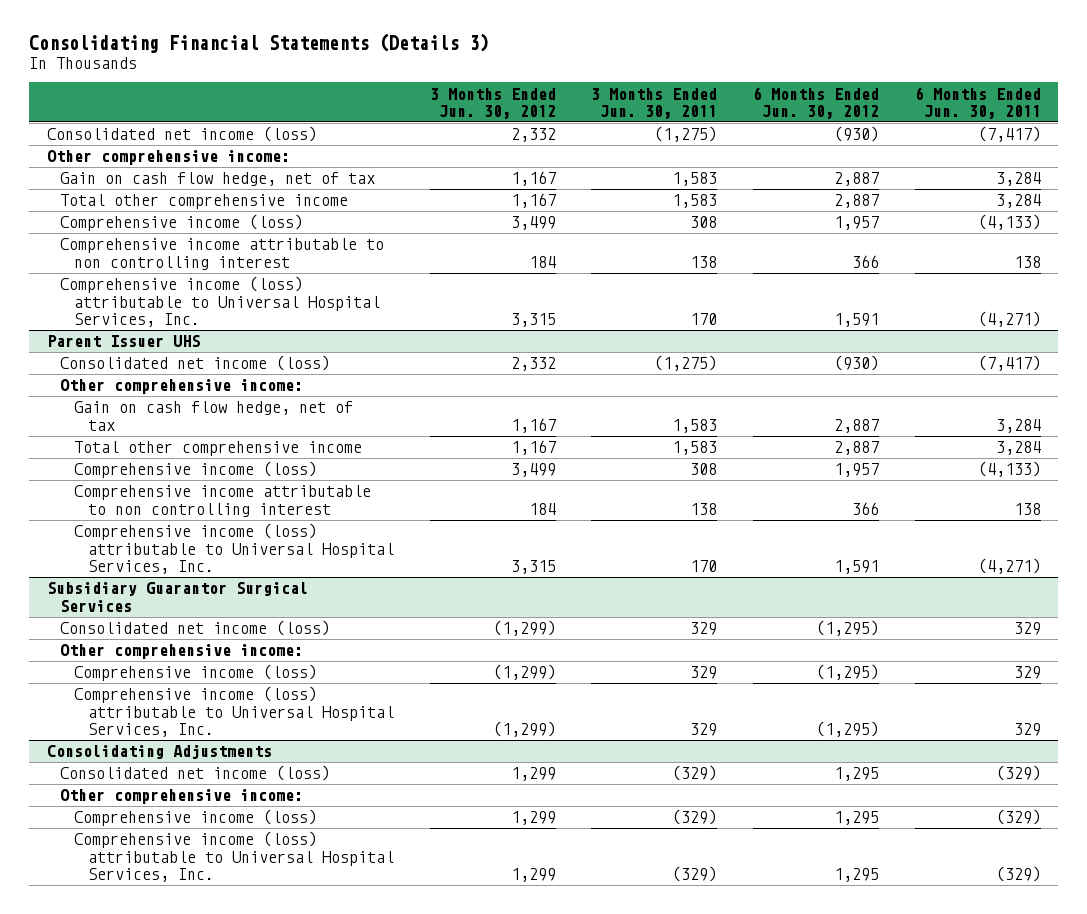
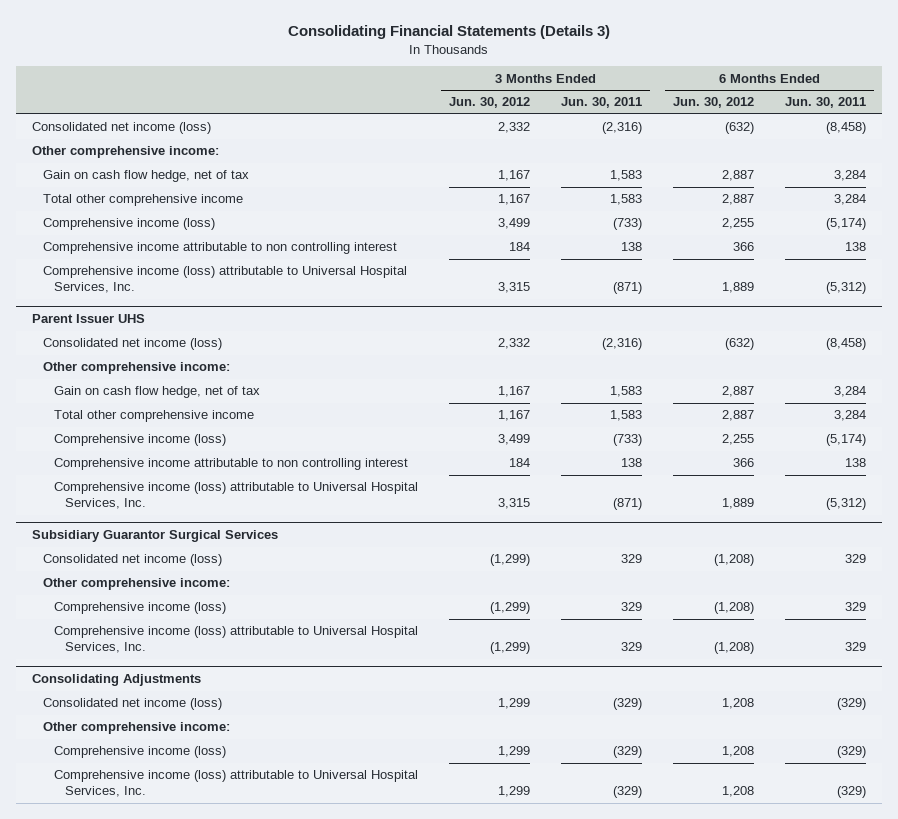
[654,126,718,143] (1,275) -> [602,122,643,135] (2,316)
[833,126,879,143] (930) -> [725,122,755,135] (632)
[977,126,1041,143] (7,417) -> [826,122,867,135] (8,458)
[690,216,718,229] 308 -> [613,218,643,231] (733)
[833,216,879,231] 1,957 -> [722,218,755,230] 2,255
[977,214,1041,231] (4,133) -> [826,218,867,231] (5,174)
[690,313,718,326] 170 -> [613,282,643,295] (871)
[833,313,879,328] 1,591 -> [722,282,755,294] 1,889
[977,311,1041,328] (4,271) -> [826,282,867,295] (5,312)
[654,355,718,372] (1,275) -> [602,338,643,351] (2,316)
[833,355,879,372] (930) -> [725,338,755,351] (632)
[977,355,1041,372] (7,417) -> [826,338,867,351] (8,458)
[690,463,718,476] 308 -> [613,434,643,447] (733)
[833,463,879,478] 1,957 -> [722,434,755,446] 2,255
[977,461,1041,478] (4,133) -> [826,434,867,447] (5,174)
[690,560,718,573] 170 -> [613,498,643,511] (871)
[833,560,879,575] 1,591 -> [722,498,755,510] 1,889
[977,558,1041,575] (4,271) -> [826,498,867,511] (5,312)
[815,620,879,637] (1,295) -> [714,554,755,567] (1,208)
[815,664,879,681] (1,295) -> [714,602,755,615] (1,208)
[815,721,879,738] (1,295) -> [714,642,755,655] (1,208)
[833,767,879,782] 1,295 -> [722,698,755,710] 1,208
[833,811,879,826] 1,295 -> [722,746,755,758] 1,208
[833,868,879,883] 1,295 -> [722,786,755,798] 1,208

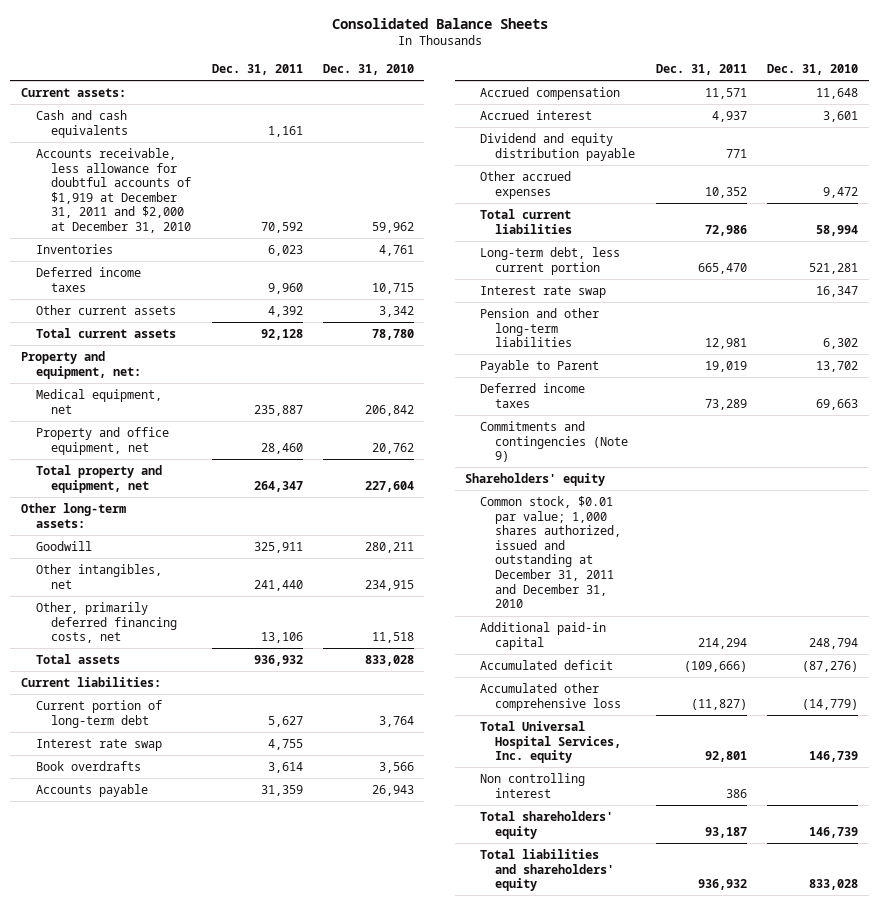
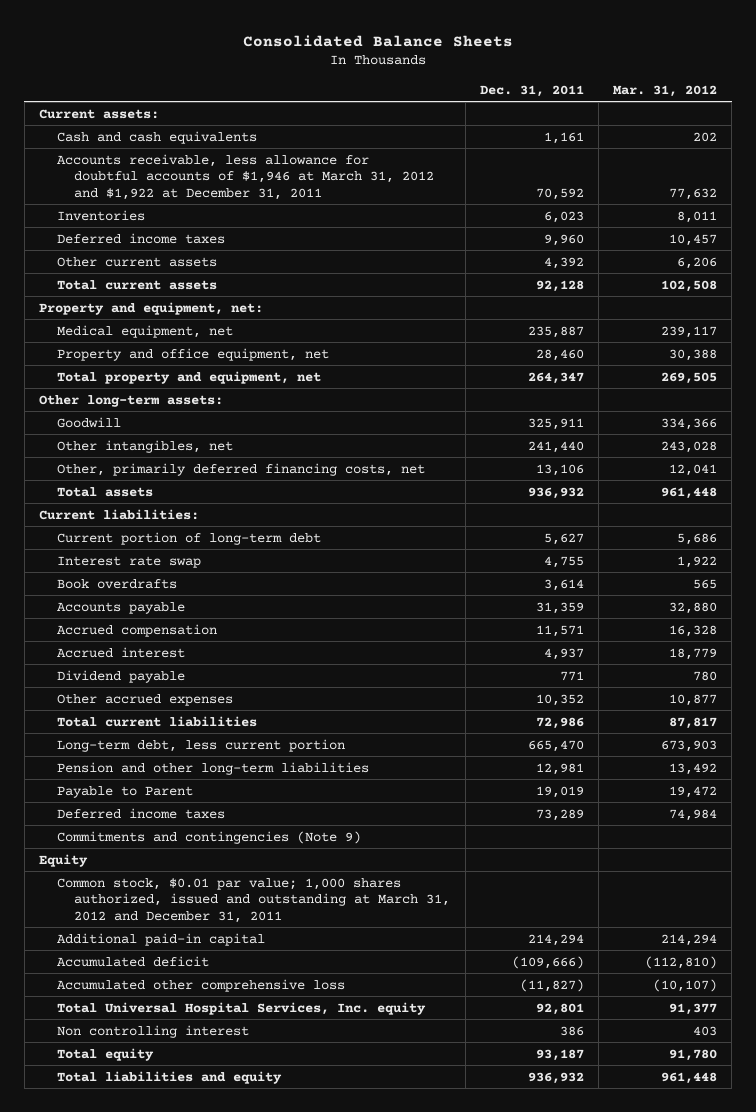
[323,64,415,76] Dec. 31, 2010 -> none
none -> [613,84,718,97] Mar. 31, 2012
[35,147,191,234] Accounts receivable, less allowance for doubtful accounts of $1,919 at December 31, 2011 and $2,000 at December 31, 2010 -> [56,153,435,200] Accounts receivable, less allowance for doubtful accounts of $1,946 at March 31, 2012 and $1,922 at December 31, 2011
[480,132,636,161] Dividend and equity distribution payable -> [56,669,185,683] Dividend payable
[480,285,607,298] Interest rate swap -> none
[464,472,605,486] Shareholders' equity -> [38,853,88,867] Equity
[480,495,622,609] Common stock, $0.01 par value; 1,000 shares authorized, issued and outstanding at December 31, 2011 and December 31, 2010 -> [56,877,451,923] Common stock, $0.01 par value; 1,000 shares authorized, issued and outstanding at March 31, 2012 and December 31, 2011
[480,810,614,839] Total shareholders' equity -> [56,1047,154,1061] Total equity
[480,848,615,892] Total liabilities and shareholders' equity -> [56,1070,282,1084] Total liabilities and equity

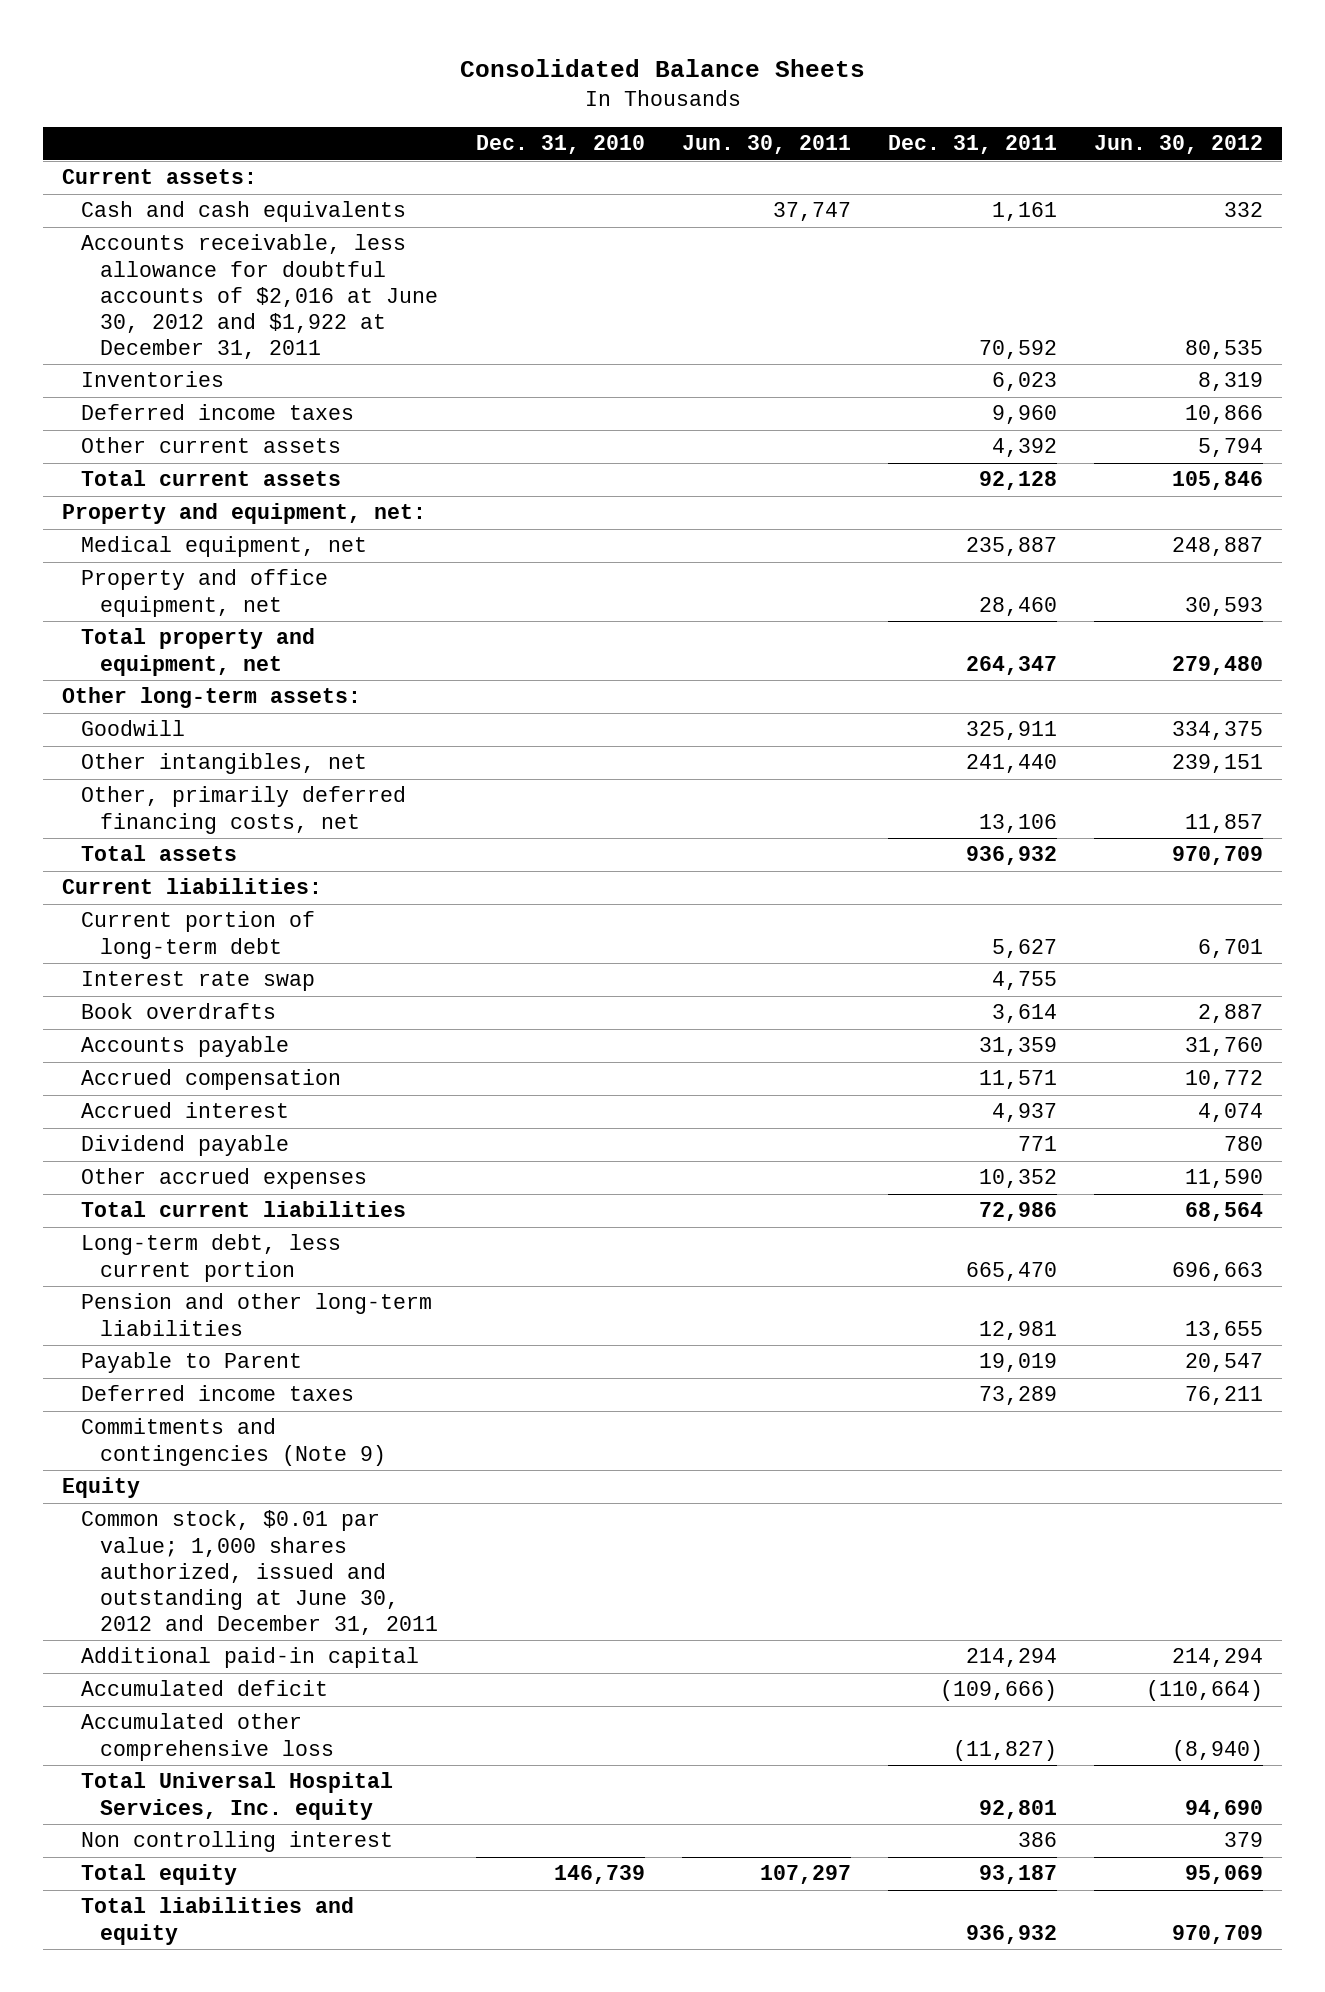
[613,84,718,97] Mar. 31, 2012 -> none
none -> [475,135,645,155] Dec. 31, 2010
none -> [681,135,851,155] Jun. 30, 2011
none -> [1094,135,1264,155] Jun. 30, 2012
[56,153,435,200] Accounts receivable, less allowance for doubtful accounts of $1,946 at March 31, 2012 and $1,922 at December 31, 2011 -> [81,234,439,359] Accounts receivable, less allowance for doubtful accounts of $2,016 at June 30, 2012 and $1,922 at December 31, 2011
[56,877,451,923] Common stock, $0.01 par value; 1,000 shares authorized, issued and outstanding at March 31, 2012 and December 31, 2011 -> [81,1510,439,1635] Common stock, $0.01 par value; 1,000 shares authorized, issued and outstanding at June 30, 2012 and December 31, 2011

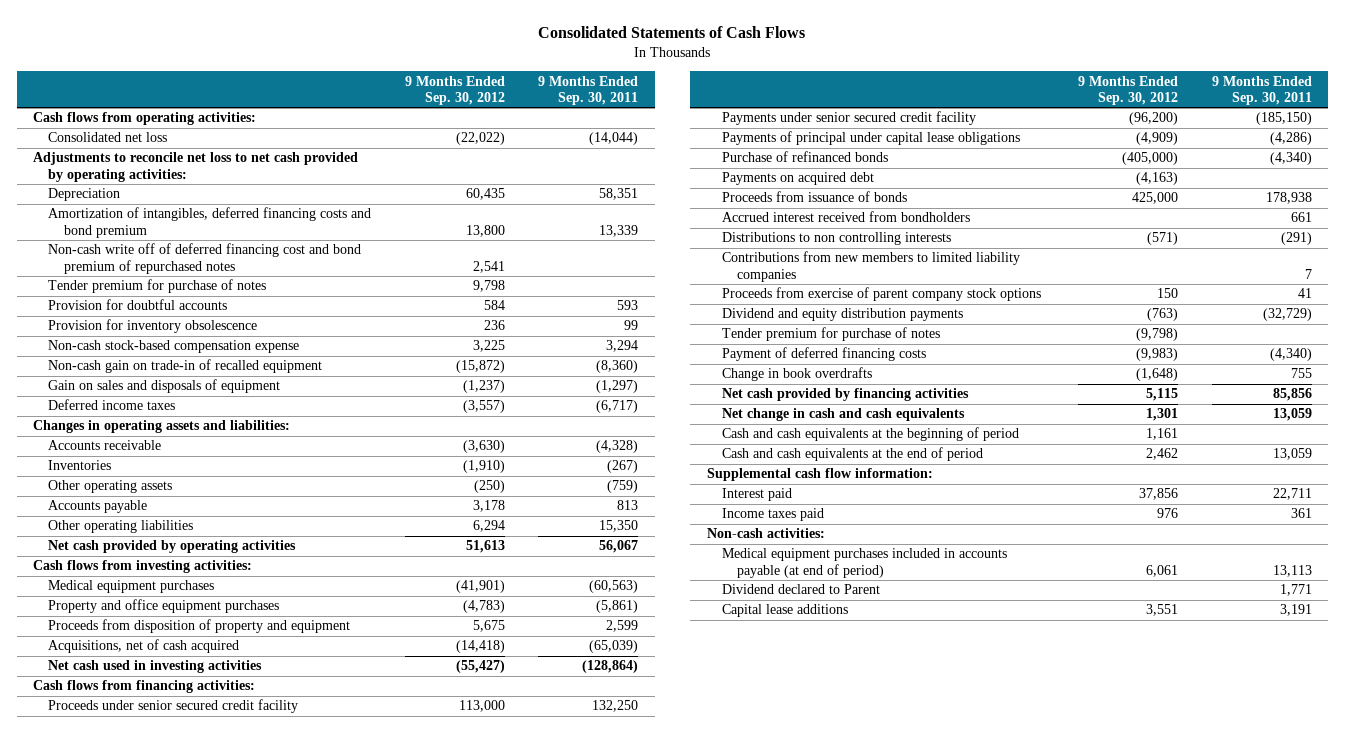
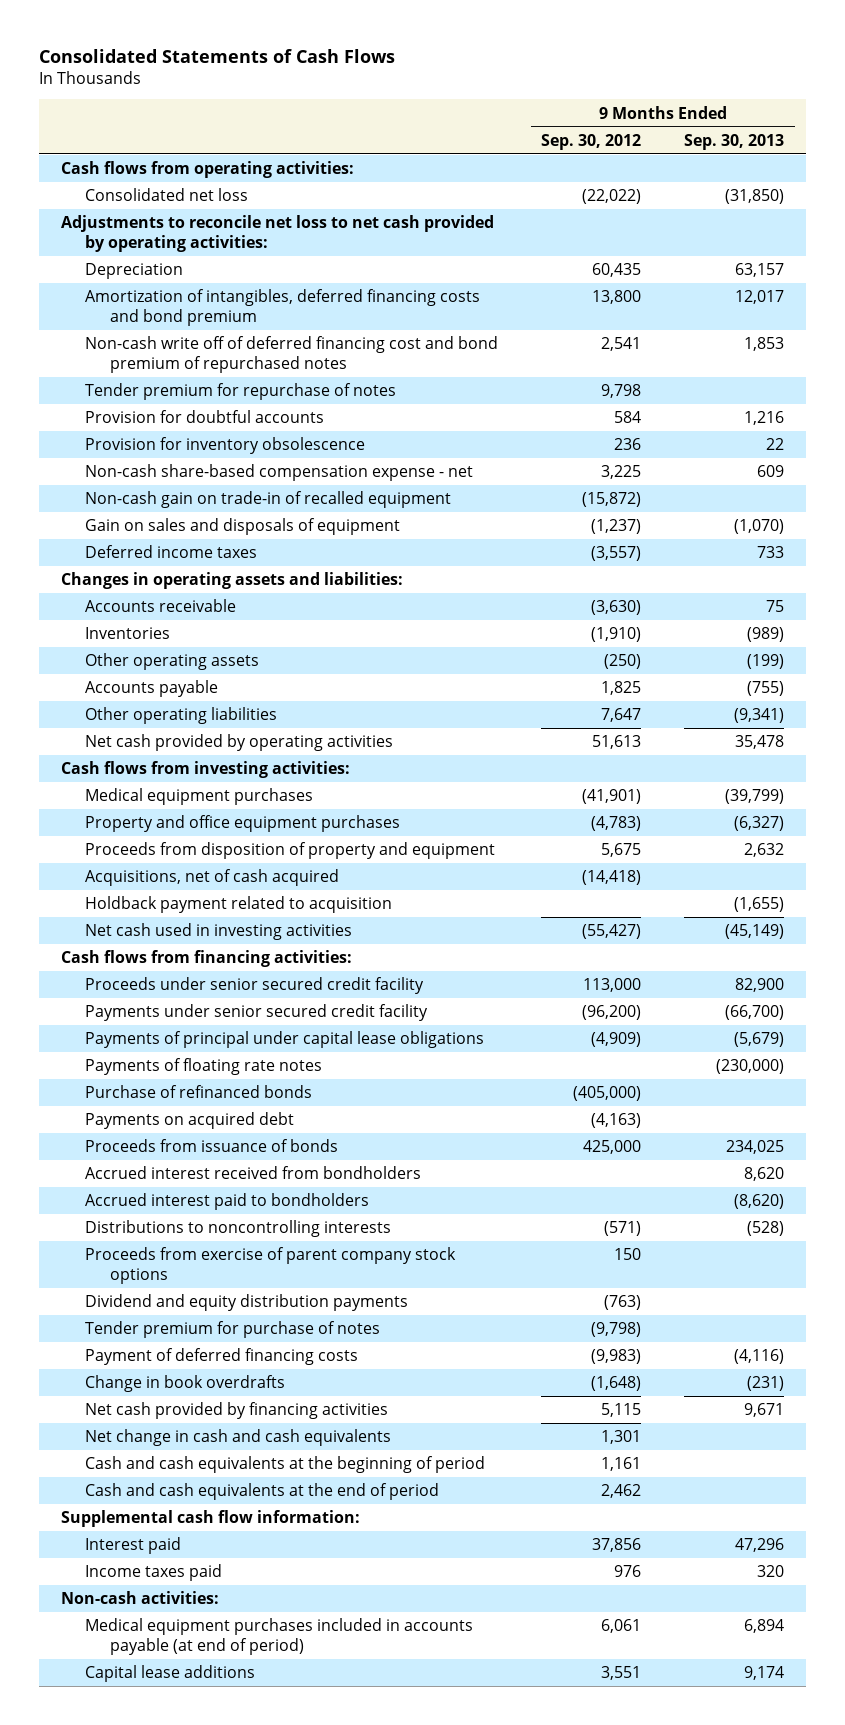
[538,75,639,105] 9 Months Ended Sep. 30, 2011 -> none
none -> [684,133,785,150] Sep. 30, 2013
[48,279,267,294] Tender premium for purchase of notes -> [85,383,397,401] Tender premium for repurchase of notes
[48,340,300,354] Non-cash stock-based compensation expense -> [85,464,474,482] Non-cash share-based compensation expense - net
[472,500,505,513] 3,178 -> [601,681,642,696] 1,825
[472,520,505,533] 6,294 -> [601,708,642,723] 7,647
none -> [85,896,393,914] Holdback payment related to acquisition
none -> [85,1058,323,1076] Payments of floating rate notes
[721,251,1020,282] Contributions from new members to limited liability companies -> none
none -> [85,1193,370,1211] Accrued interest paid to bondholders
[721,232,951,246] Distributions to non controlling interests -> [85,1220,392,1238] Distributions to noncontrolling interests
[721,584,880,595] Dividend declared to Parent -> none

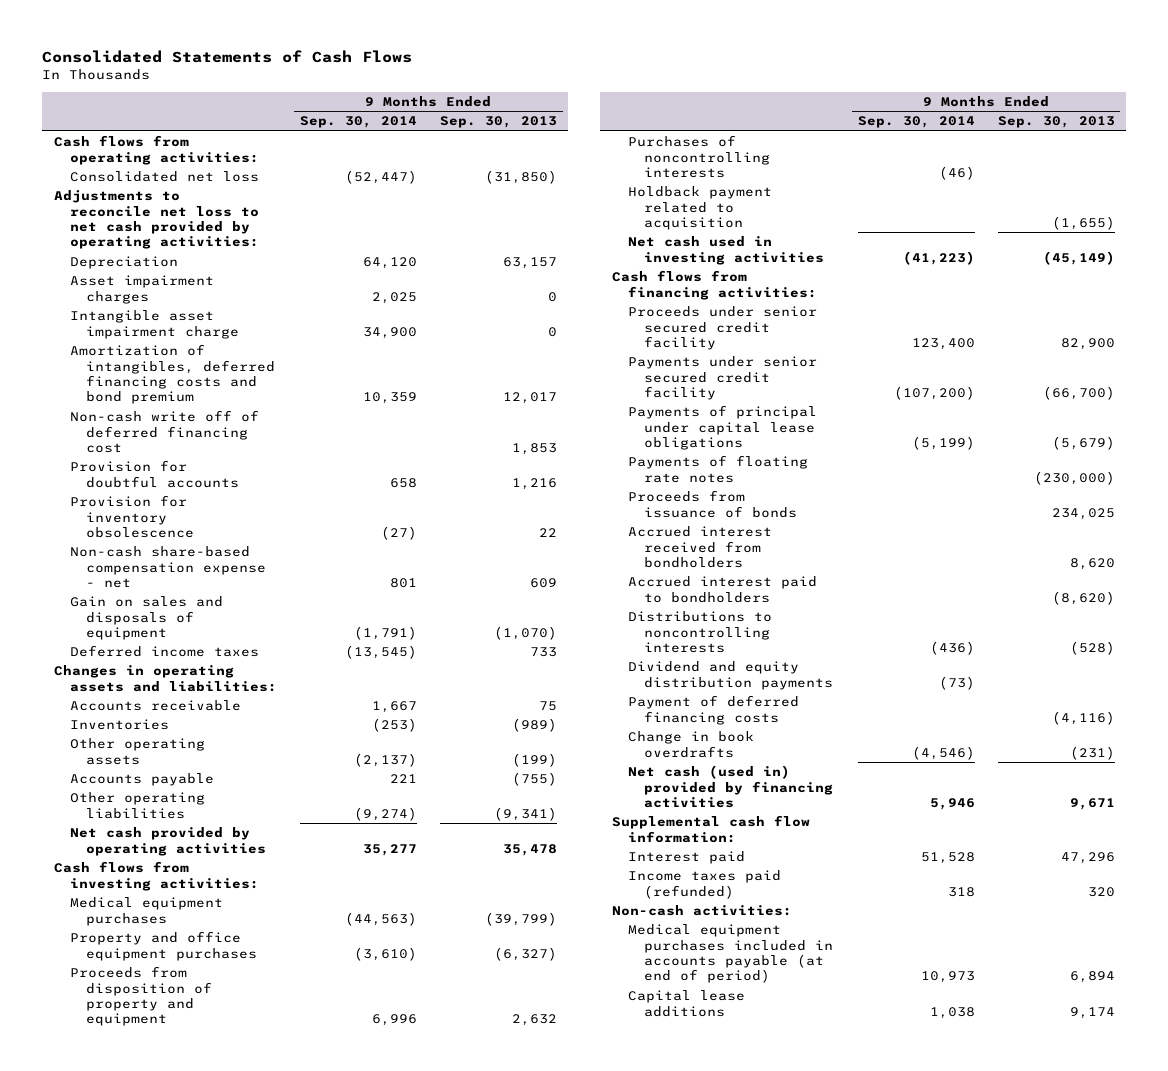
[541,133,642,150] Sep. 30, 2012 -> none
none -> [299,116,417,129] Sep. 30, 2014
none -> [69,275,214,304] Asset impairment charges
none -> [69,310,239,339] Intangible asset impairment charge
[85,383,397,401] Tender premium for repurchase of notes -> none
[85,336,499,373] Non-cash write off of deferred financing cost and bond premium of repurchased notes -> [69,410,259,453] Non-cash write off of deferred financing cost
[85,491,452,509] Non-cash gain on trade-in of recalled equipment -> none
[85,869,340,887] Acquisitions, net of cash acquired -> none
none -> [627,135,770,178] Purchases of noncontrolling interests
[85,1085,313,1099] Purchase of refinanced bonds -> none
[85,1112,295,1130] Payments on acquired debt -> none
[85,1247,457,1284] Proceeds from exercise of parent company stock options -> none
[85,1321,381,1339] Tender premium for purchase of notes -> none
[85,1429,392,1447] Net change in cash and cash equivalents -> none
[85,1456,486,1474] Cash and cash equivalents at the beginning of period -> none
[85,1483,440,1501] Cash and cash equivalents at the end of period -> none
[85,1402,389,1420] Net cash provided by financing activities -> [627,765,833,808] Net cash (used in) provided by financing activities
[85,1564,223,1582] Income taxes paid -> [627,870,781,899] Income taxes paid (refunded)

